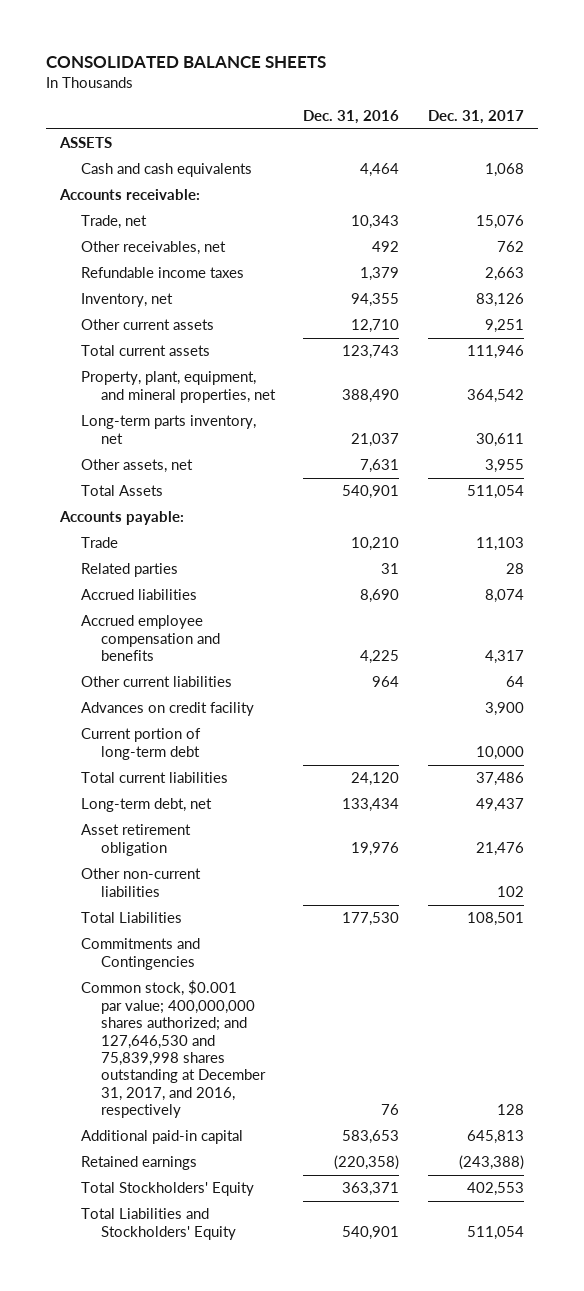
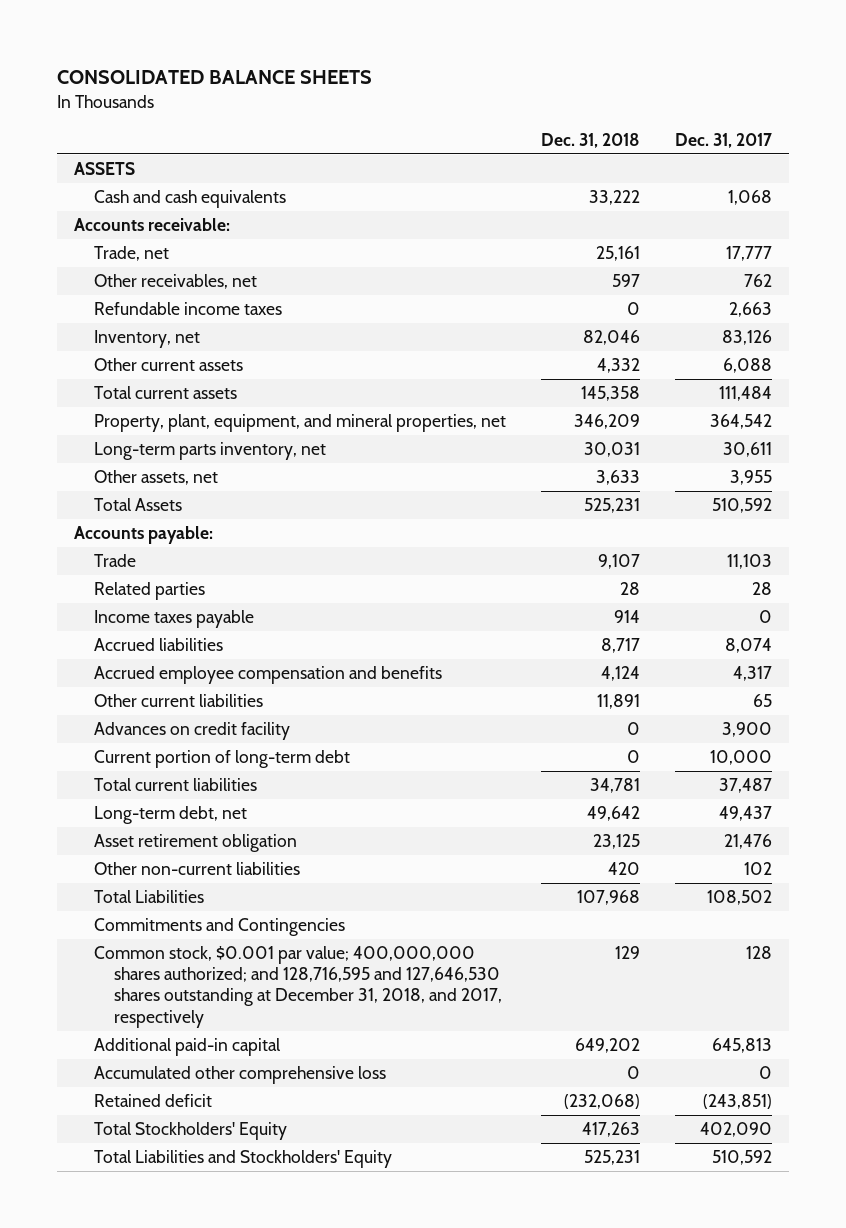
[303,110,400,125] Dec. 31, 2016 -> none
none -> [540,132,640,148] Dec. 31, 2018
[475,215,524,230] 15,076 -> [725,246,772,262] 17,777
[484,319,524,334] 9,251 -> [722,358,772,374] 6,088
[466,345,524,360] 111,946 -> [718,386,772,402] 111,484
[466,485,524,500] 511,054 -> [711,498,772,514] 510,592
none -> [93,610,254,629] Income taxes payable
[505,676,524,688] 64 -> [752,694,772,708] 65
[475,772,524,787] 37,486 -> [718,778,772,794] 37,487
[466,912,524,927] 108,501 -> [706,890,772,906] 108,502
[80,980,267,1119] Common stock, $0.001 par value; 400,000,000 shares authorized; and 127,646,530 and 75,839,998 shares outstanding at December 31, 2017, and 2016, respectively -> [93,946,502,1028] Common stock, $0.001 par value; 400,000,000 shares authorized; and 128,716,595 and 127,646,530 shares outstanding at December 31, 2018, and 2017, respectively
none -> [93,1066,386,1085] Accumulated other comprehensive loss
[80,1156,197,1171] Retained earnings -> [93,1094,212,1108] Retained deficit
[458,1155,524,1171] (243,388) -> [702,1094,772,1110] (243,851)
[466,1182,524,1197] 402,553 -> [699,1122,772,1138] 402,090
[466,1225,524,1240] 511,054 -> [711,1150,772,1166] 510,592

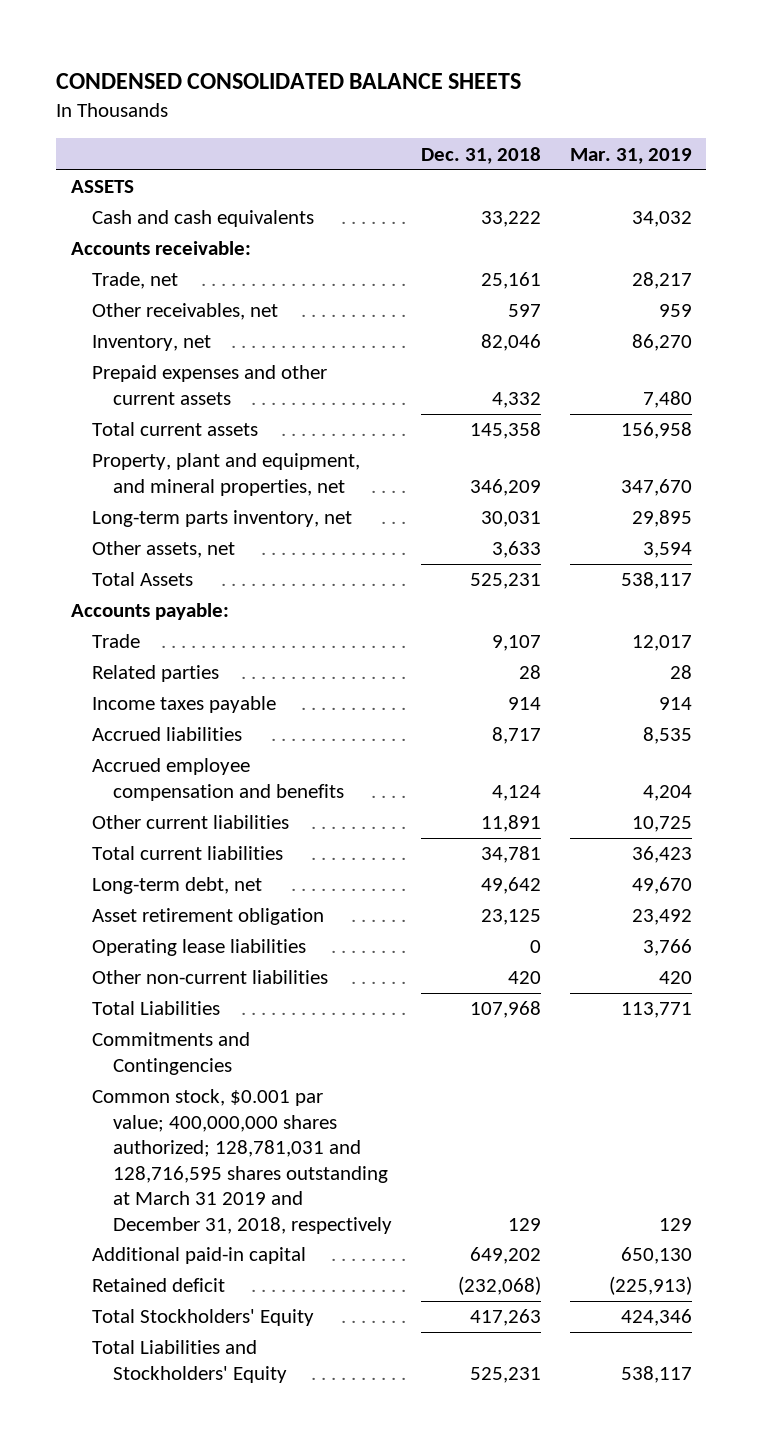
[56,69,372,84] CONSOLIDATED BALANCE SHEETS -> [56,73,522,90] CONDENSED CONSOLIDATED BALANCE SHEETS
[674,132,772,148] Dec. 31, 2017 -> none
none -> [569,147,692,164] Mar. 31, 2019
[93,302,282,316] Refundable income taxes -> none
[93,358,243,372] Other current assets -> [91,365,327,405] Prepaid expenses and other current assets
[93,414,506,433] Property, plant, equipment, and mineral properties, net -> [91,453,360,496] Property, plant and equipment, and mineral properties, net
[93,722,290,741] Advances on credit facility -> none
[93,750,350,769] Current portion of long-term debt -> none
none -> [91,939,306,957] Operating lease liabilities
[93,946,502,1028] Common stock, $0.001 par value; 400,000,000 shares authorized; and 128,716,595 and 127,646,530 shares outstanding at December 31, 2018, and 2017, respectively -> [91,1089,392,1234] Common stock, $0.001 par value; 400,000,000 shares authorized; 128,781,031 and 128,716,595 shares outstanding at March 31 2019 and December 31, 2018, respectively
[93,1066,386,1085] Accumulated other comprehensive loss -> none

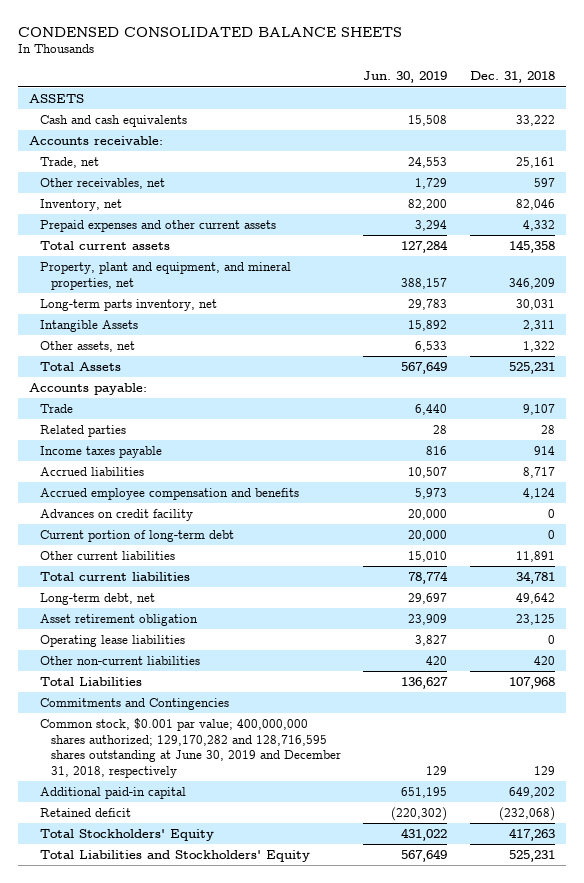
[569,147,692,164] Mar. 31, 2019 -> none
none -> [363,71,448,84] Jun. 30, 2019
none -> [39,319,138,332] Intangible Assets
[491,541,541,559] 3,633 -> [523,340,556,352] 1,322
none -> [39,508,193,521] Advances on credit facility
none -> [39,529,234,542] Current portion of long-term debt
[91,1089,392,1234] Common stock, $0.001 par value; 400,000,000 shares authorized; 128,781,031 and 128,716,595 shares outstanding at March 31 2019 and December 31, 2018, respectively -> [39,717,341,779] Common stock, $0.001 par value; 400,000,000 shares authorized; 129,170,282 and 128,716,595 shares outstanding at June 30, 2019 and December 31, 2018, respectively

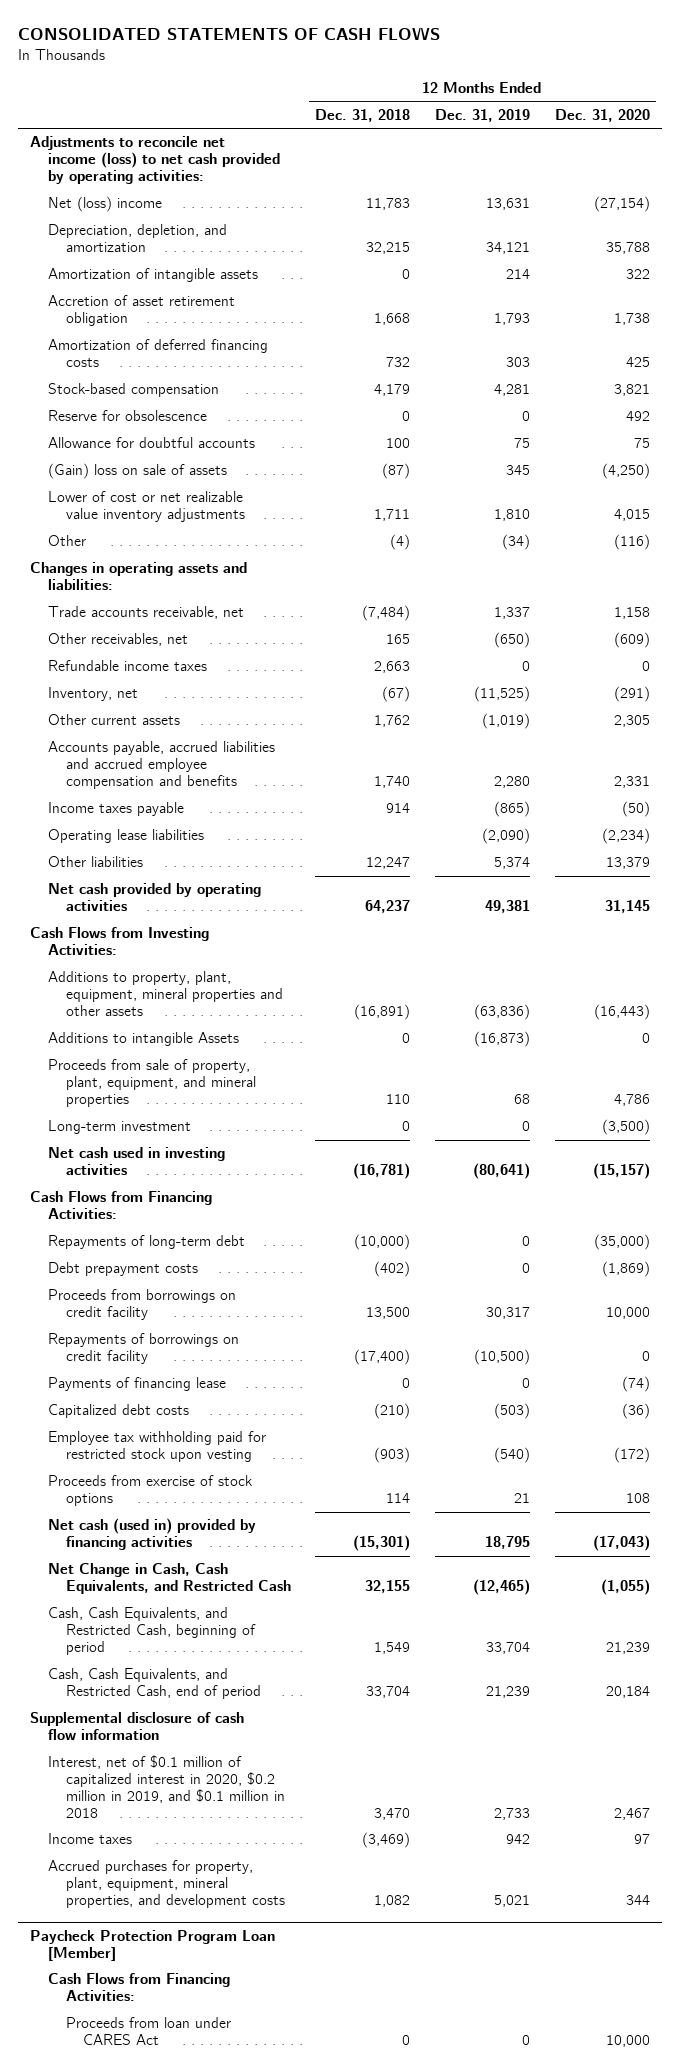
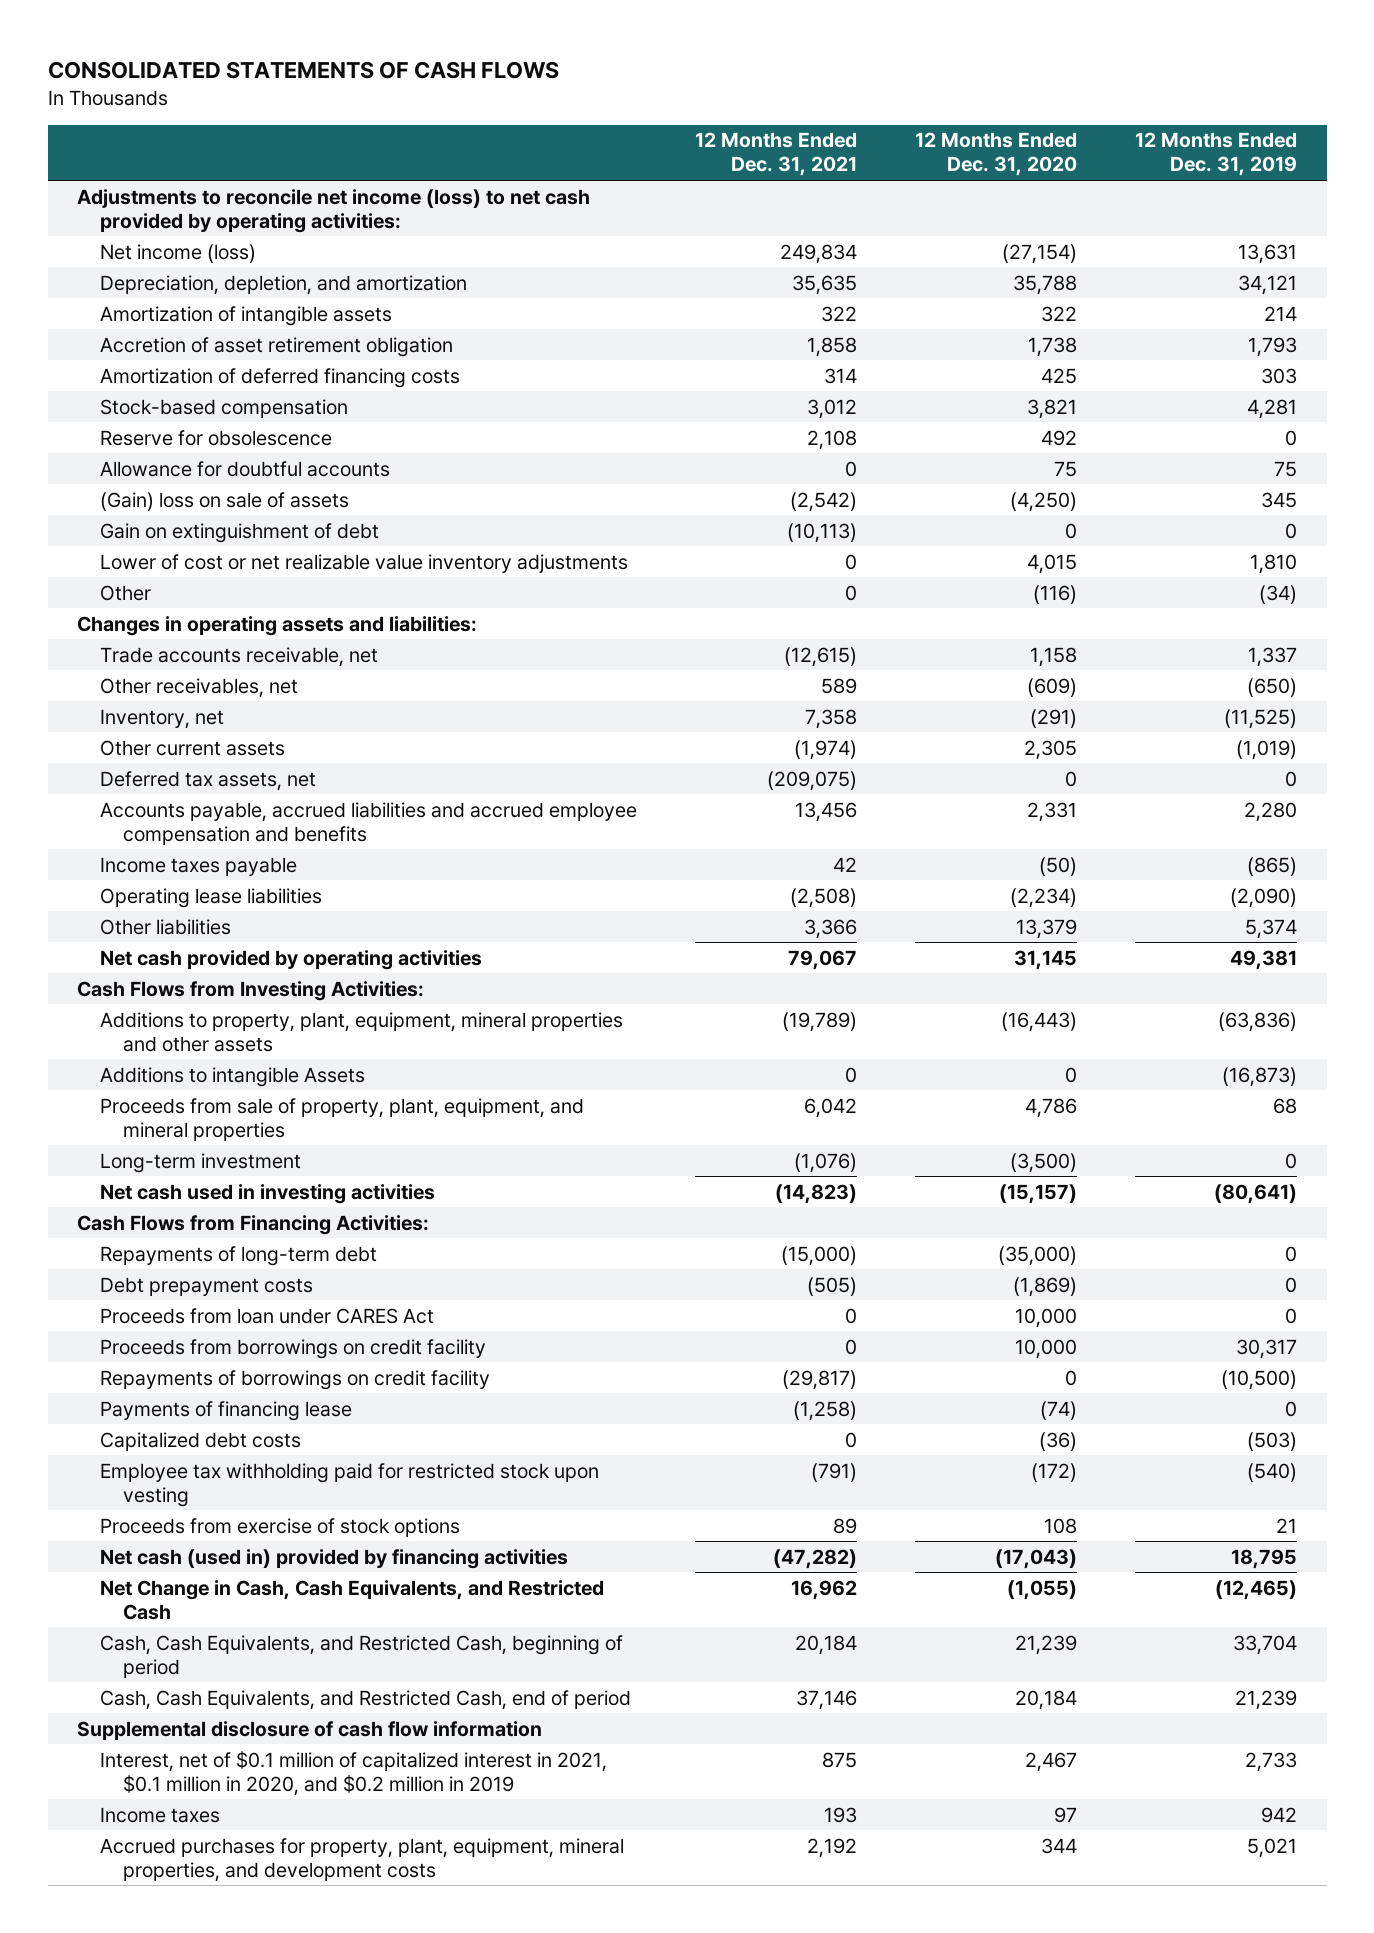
[315,108,411,122] Dec. 31, 2018 -> none
none -> [695,132,858,177] 12 Months Ended Dec. 31, 2021
[47,196,162,213] Net (loss) income -> [99,243,256,263] Net income (loss)
none -> [99,522,379,543] Gain on extinguishment of debt
[47,660,207,672] Refundable income taxes -> none
none -> [99,770,316,791] Deferred tax assets, net
none -> [99,1307,434,1324] Proceeds from loan under CARES Act
[47,1755,285,1818] Interest, net of $0.1 million of capitalized interest in 2020, $0.2 million in 2019, and $0.1 million in 2018 -> [99,1750,607,1796] Interest, net of $0.1 million of capitalized interest in 2021, $0.1 million in 2020, and $0.2 million in 2019
[30,1929,276,1961] Paycheck Protection Program Loan [Member] -> none
[47,1973,230,2002] Cash Flows from Financing Activities: -> none
[65,2017,231,2046] Proceeds from loan under CARES Act -> none

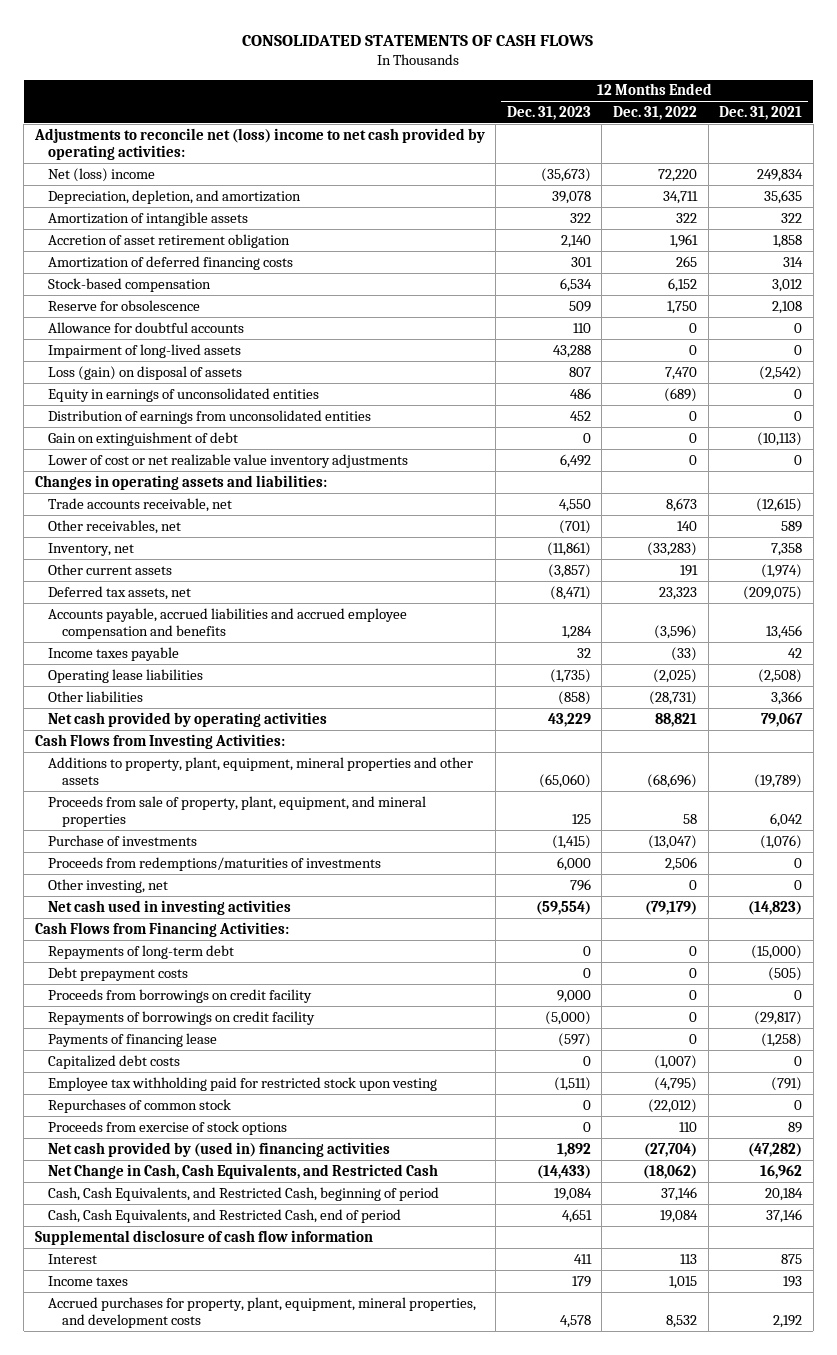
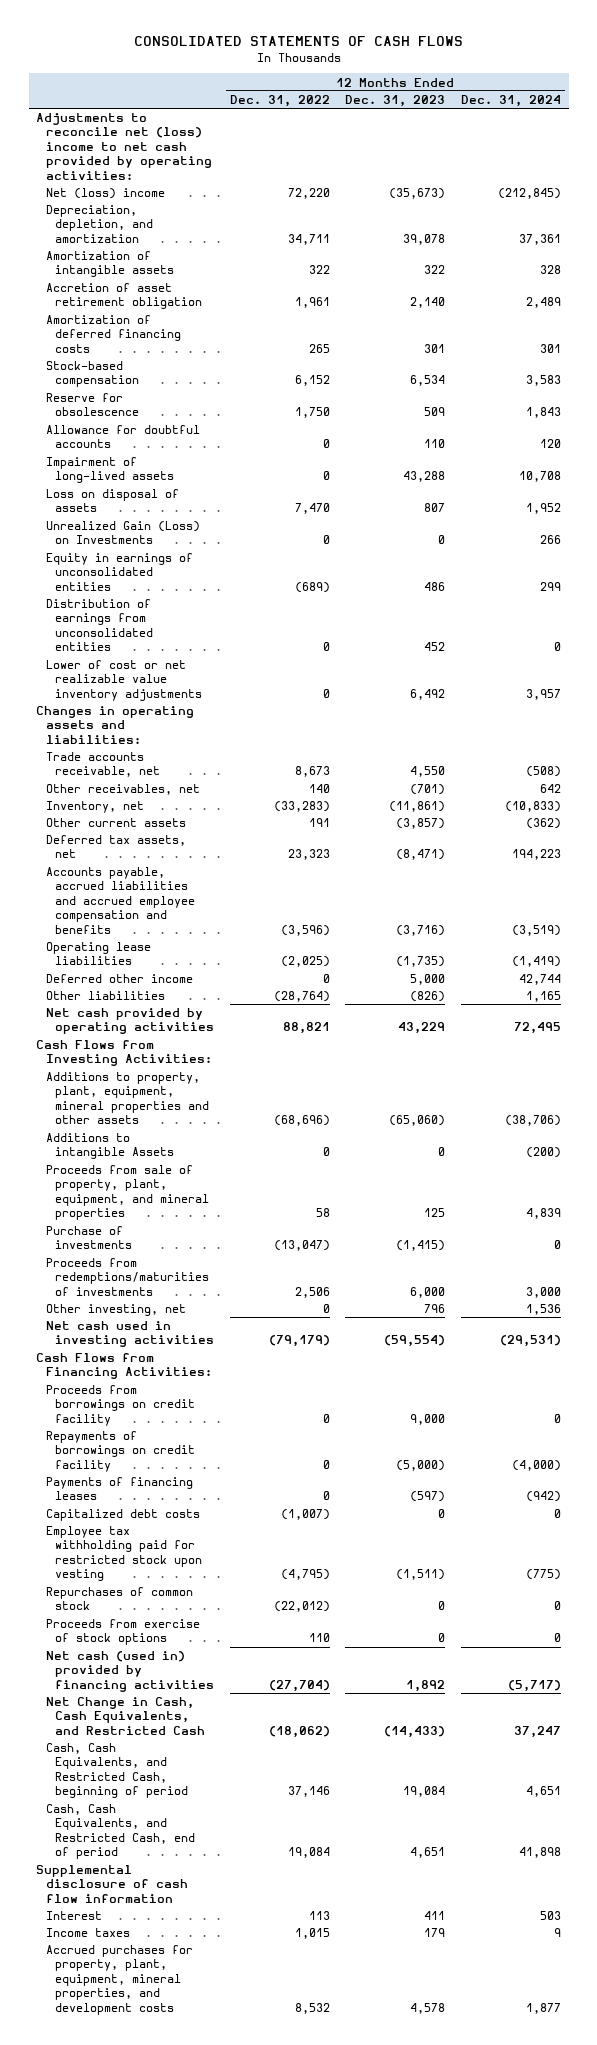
[719,105,803,120] Dec. 31, 2021 -> none
none -> [460,94,561,107] Dec. 31, 2024
[48,365,243,380] Loss (gain) on disposal of assets -> [45,489,179,513] Loss on disposal of assets
none -> [45,521,200,545] Unrealized Gain (Loss) on Investments
[48,431,239,446] Gain on extinguishment of debt -> none
[48,646,180,661] Income taxes payable -> none
[561,626,592,640] 1,284 -> [396,924,446,936] (3,716)
none -> [45,974,193,984] Deferred other income
[557,690,591,705] (858) -> [410,991,446,1003] (826)
[649,690,698,705] (28,731) -> [273,991,330,1003] (28,764)
none -> [45,1133,175,1160] Additions to intangible Assets
[48,944,235,959] Repayments of long-term debt -> none
[48,966,189,981] Debt prepayment costs -> none
[48,1032,218,1047] Payments of financing lease -> [45,1477,193,1501] Payments of financing leases
[48,1141,391,1157] Net cash provided by (used in) financing activities -> [45,1651,215,1692] Net cash (used in) provided by financing activities

